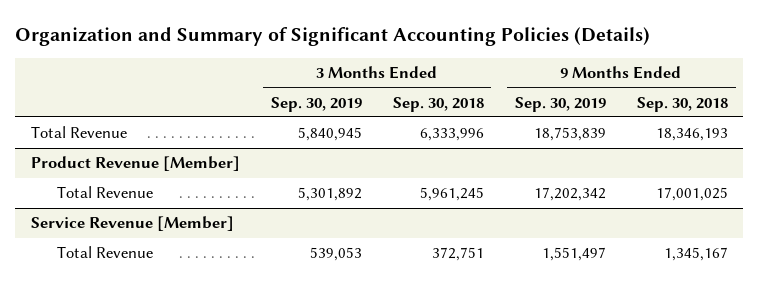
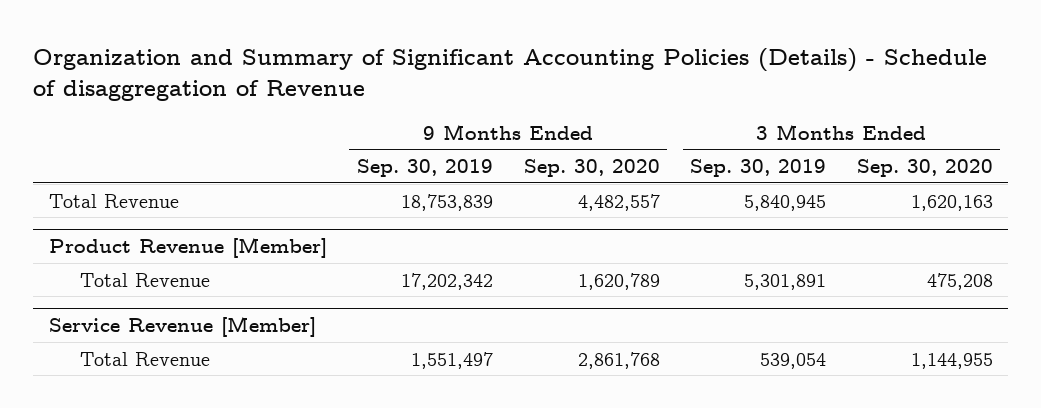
[15,27,651,47] Organization and Summary of Significant Accounting Policies (Details) -> [33,47,988,101] Organization and Summary of Significant Accounting Policies (Details) - Schedule of disaggregation of Revenue
[392,96,484,112] Sep. 30, 2018 -> none
[636,96,728,112] Sep. 30, 2018 -> none
none -> [523,158,660,177] Sep. 30, 2020
none -> [856,158,993,177] Sep. 30, 2020
[297,187,362,202] 5,301,892 -> [744,273,827,290] 5,301,891
[309,247,362,262] 539,053 -> [760,352,827,369] 539,054

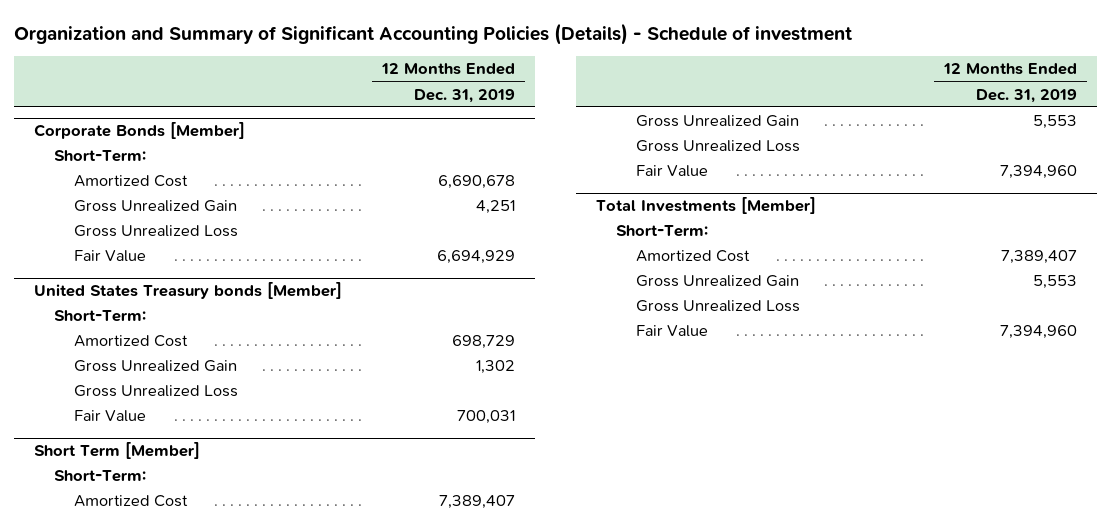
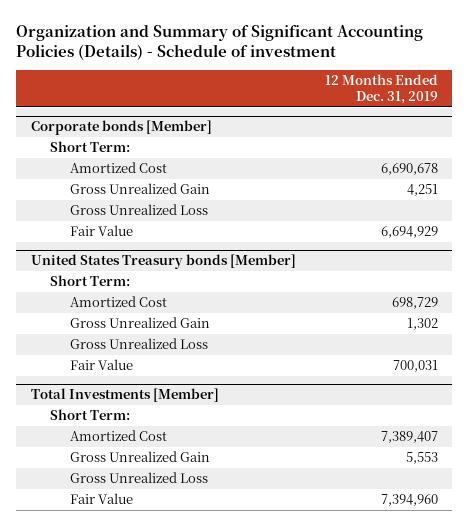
[34,122,246,140] Corporate Bonds [Member] -> [30,120,212,136] Corporate bonds [Member]
[54,150,147,163] Short-Term: -> [50,141,131,153] Short Term:
[54,310,147,323] Short-Term: -> [50,275,131,287] Short Term:
[34,442,201,460] Short Term [Member] -> none
[54,470,147,483] Short-Term: -> none
[74,495,189,508] Amortized Cost -> none
[636,115,800,128] Gross Unrealized Gain -> none
[636,140,801,153] Gross Unrealized Loss -> none
[636,165,709,178] Fair Value -> none
[616,225,709,238] Short-Term: -> [50,409,131,421] Short Term:

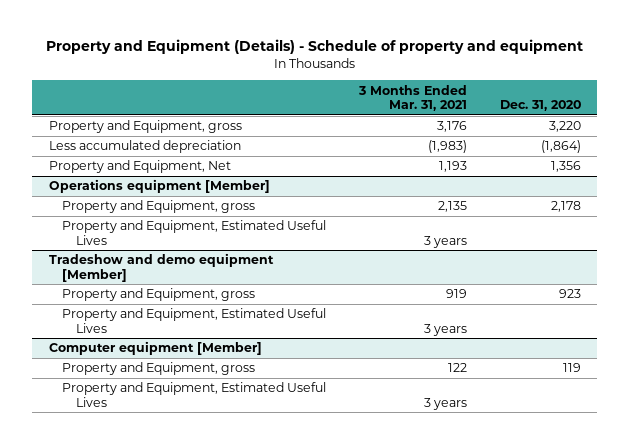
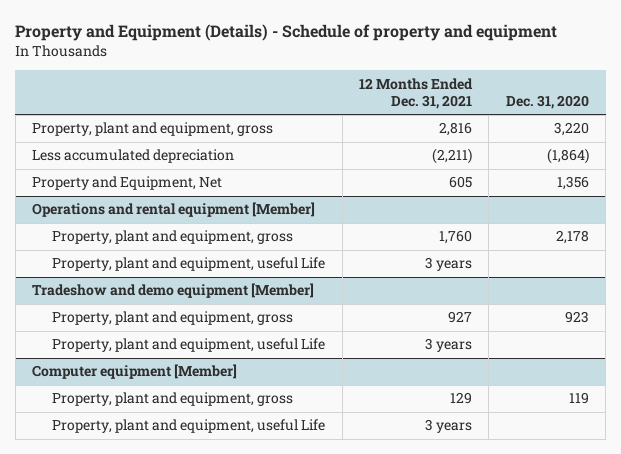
[358,84,468,112] 3 Months Ended Mar. 31, 2021 -> none
none -> [358,77,473,109] 12 Months Ended Dec. 31, 2021
[48,120,242,134] Property and Equipment, gross -> [32,122,274,137] Property, plant and equipment, gross
[48,179,270,194] Operations equipment [Member] -> [32,202,316,218] Operations and rental equipment [Member]
[62,200,256,214] Property and Equipment, gross -> [52,230,294,245] Property, plant and equipment, gross
[62,220,327,245] Property and Equipment, Estimated Useful Lives -> [52,257,326,272] Property, plant and equipment, useful Life
[62,288,256,302] Property and Equipment, gross -> [52,311,294,326] Property, plant and equipment, gross
[62,308,327,333] Property and Equipment, Estimated Useful Lives -> [52,338,326,353] Property, plant and equipment, useful Life
[62,362,256,376] Property and Equipment, gross -> [52,392,294,407] Property, plant and equipment, gross
[62,382,327,407] Property and Equipment, Estimated Useful Lives -> [52,419,326,434] Property, plant and equipment, useful Life

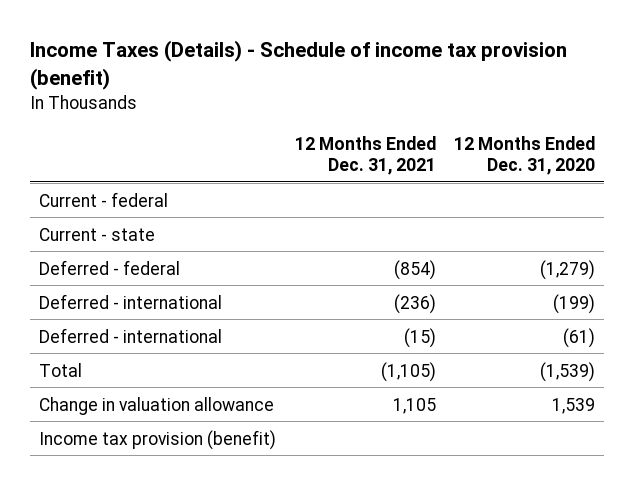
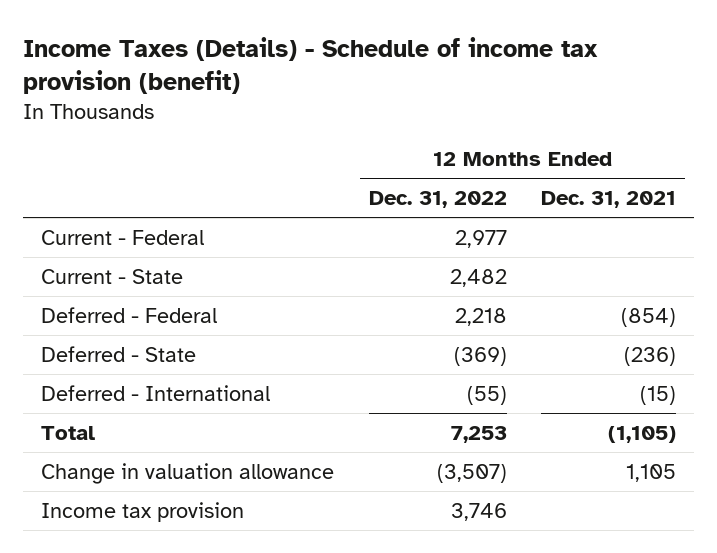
[454,135,596,175] 12 Months Ended Dec. 31, 2020 -> none
none -> [368,191,507,209] Dec. 31, 2022
[39,191,169,207] Current - federal -> [40,229,204,245] Current - Federal
[39,227,156,241] Current - state -> [40,268,183,284] Current - State
[39,259,181,275] Deferred - federal -> [40,306,217,323] Deferred - Federal
[39,293,223,309] Deferred - international -> [40,345,196,362] Deferred - State
[39,327,223,343] Deferred - international -> [40,384,270,401] Deferred - International
[39,429,277,450] Income tax provision (benefit) -> [40,501,244,522] Income tax provision

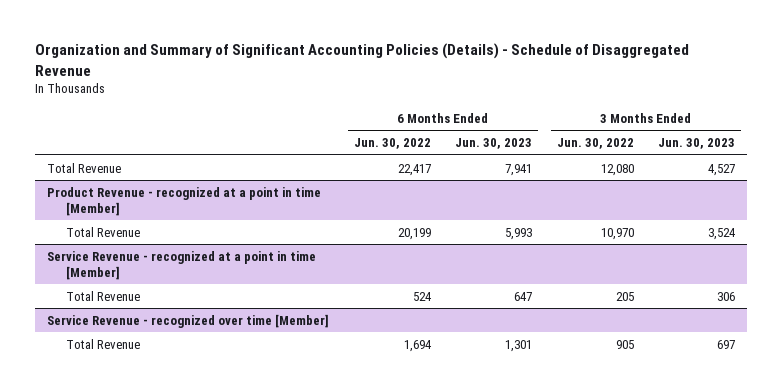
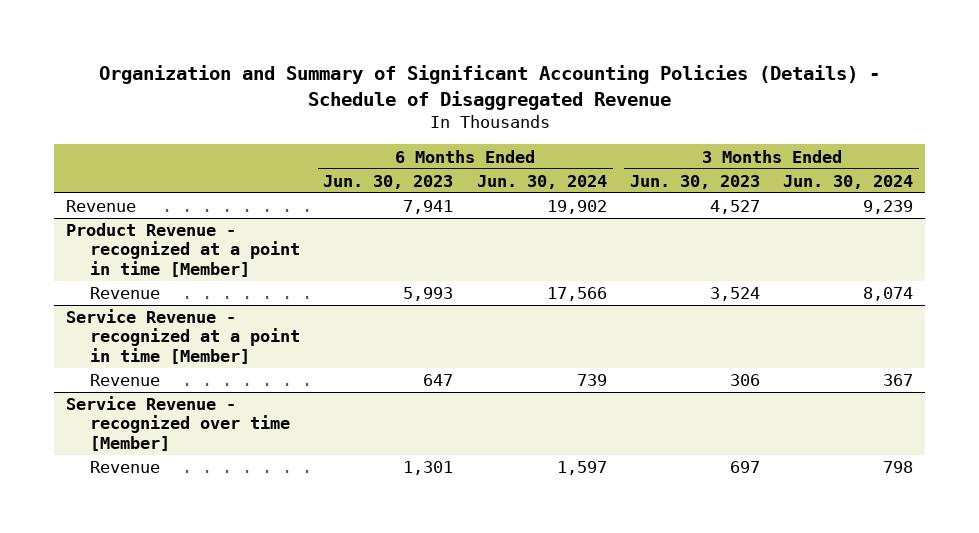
[353,138,431,150] Jun. 30, 2022 -> none
[556,138,634,150] Jun. 30, 2022 -> none
none -> [476,174,607,189] Jun. 30, 2024
none -> [783,174,914,189] Jun. 30, 2024
[47,162,122,173] Total Revenue -> [65,200,136,213] Revenue
[66,226,141,237] Total Revenue -> [90,287,161,300] Revenue
[66,290,141,301] Total Revenue -> [90,374,161,387] Revenue
[66,338,141,349] Total Revenue -> [90,461,161,474] Revenue

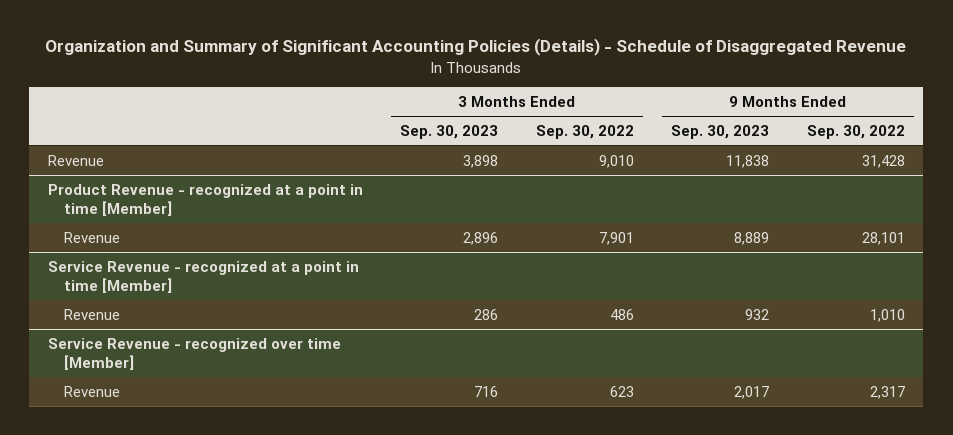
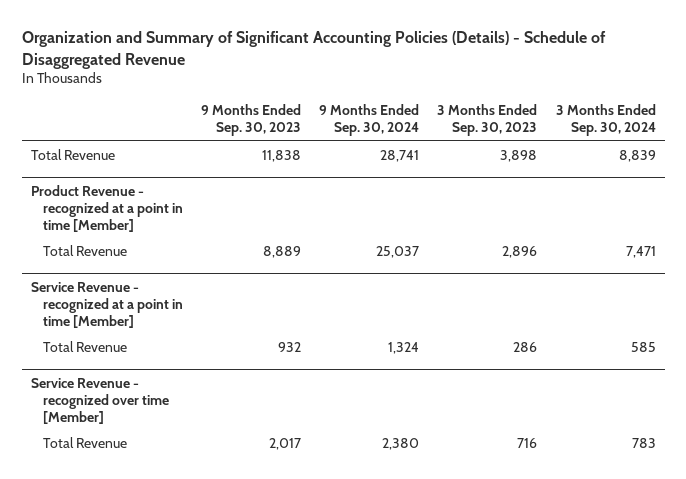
[535,124,634,139] Sep. 30, 2022 -> none
[806,124,905,139] Sep. 30, 2022 -> none
none -> [319,104,420,137] 9 Months Ended Sep. 30, 2024
none -> [555,104,656,137] 3 Months Ended Sep. 30, 2024
[48,154,105,166] Revenue -> [30,149,115,161] Total Revenue
[63,231,120,243] Revenue -> [42,245,127,257] Total Revenue
[63,308,120,320] Revenue -> [42,341,127,353] Total Revenue
[63,385,120,397] Revenue -> [42,437,127,449] Total Revenue

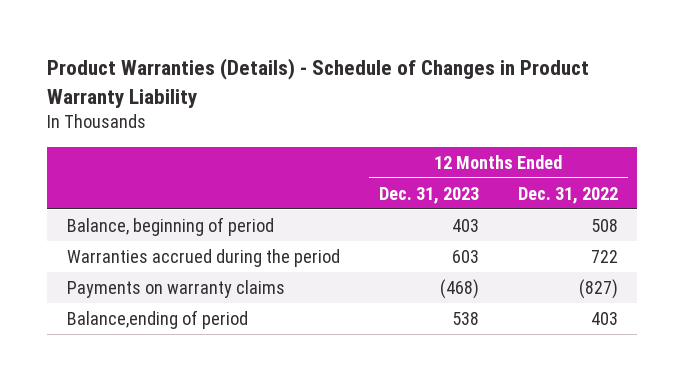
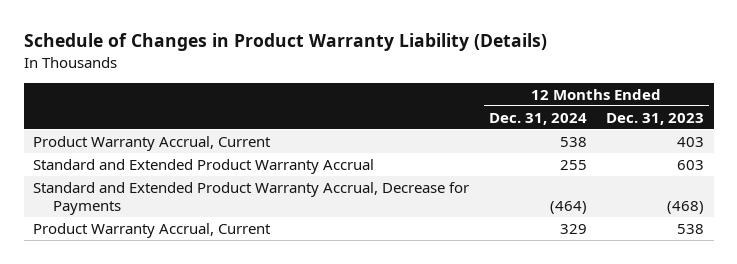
[47,58,590,108] Product Warranties (Details) - Schedule of Changes in Product Warranty Liability -> [23,33,547,52] Schedule of Changes in Product Warranty Liability (Details)
[517,186,618,204] Dec. 31, 2022 -> none
none -> [488,112,587,125] Dec. 31, 2024
[66,249,340,268] Warranties accrued during the period -> none
[66,217,274,237] Balance, beginning of period -> [33,135,272,151] Product Warranty Accrual, Current
none -> [33,158,375,174] Standard and Extended Product Warranty Accrual
[66,280,285,299] Payments on warranty claims -> [33,181,470,216] Standard and Extended Product Warranty Accrual, Decrease for Payments
[66,310,248,330] Balance,ending of period -> [33,222,272,238] Product Warranty Accrual, Current

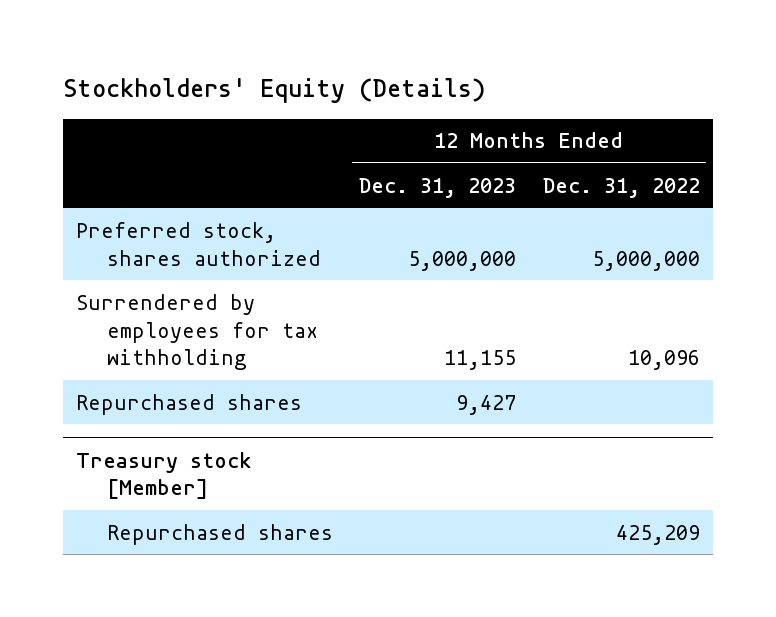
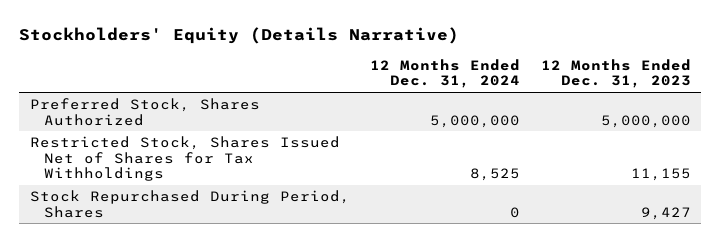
[63,77,487,103] Stockholders' Equity (Details) -> [19,27,460,45] Stockholders' Equity (Details Narrative)
[542,177,700,198] Dec. 31, 2022 -> none
none -> [370,58,521,89] 12 Months Ended Dec. 31, 2024
[76,451,253,500] Treasury stock [Member] -> none
[106,523,333,545] Repurchased shares -> none
[76,221,321,266] Preferred stock, shares authorized -> [29,97,260,126] Preferred Stock, Shares Authorized
[76,293,318,371] Surrendered by employees for tax withholding -> [29,135,340,182] Restricted Stock, Shares Issued Net of Shares for Tax Withholdings
[76,393,303,415] Repurchased shares -> [29,189,350,218] Stock Repurchased During Period, Shares

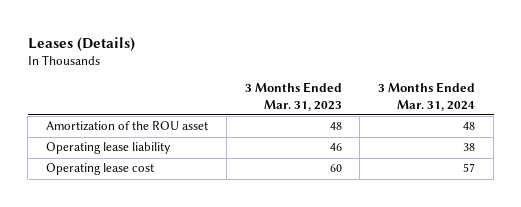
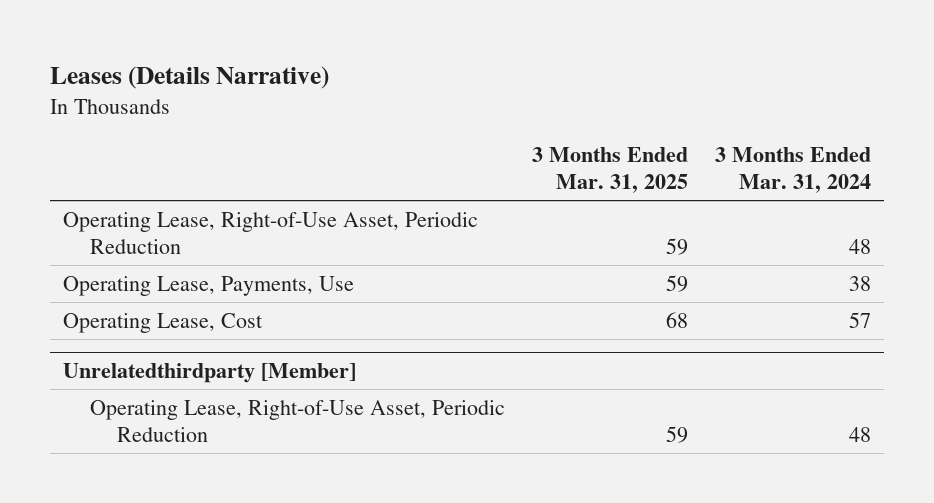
[27,36,135,52] Leases (Details) -> [49,66,329,90] Leases (Details Narrative)
[244,82,342,111] 3 Months Ended Mar. 31, 2023 -> none
none -> [531,147,688,194] 3 Months Ended Mar. 31, 2025
[45,121,208,132] Amortization of the ROU asset -> [63,211,479,254] Operating Lease, Right-of-Use Asset, Periodic Reduction
[45,142,171,155] Operating lease liability -> [63,275,355,296] Operating Lease, Payments, Use
[45,163,154,176] Operating lease cost -> [63,312,264,333] Operating Lease, Cost
none -> [63,363,357,384] Unrelatedthirdparty [Member]
none -> [89,399,505,442] Operating Lease, Right-of-Use Asset, Periodic Reduction

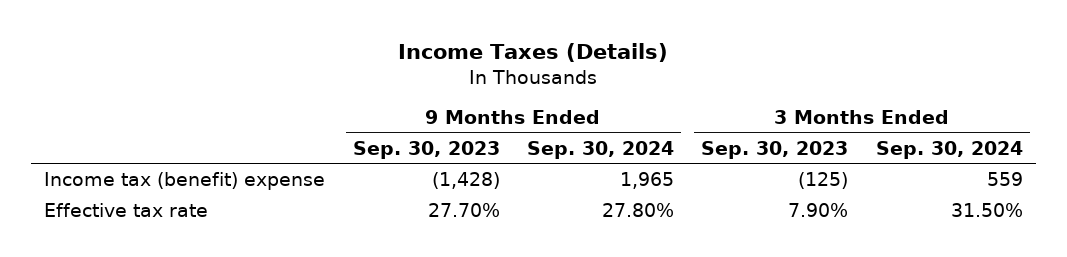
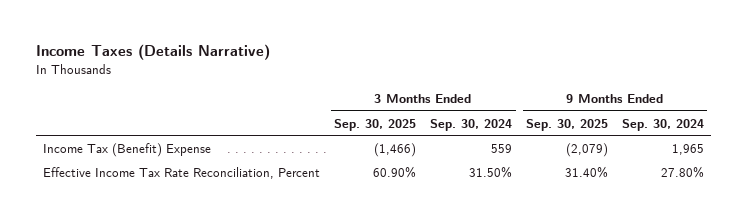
[398,43,669,63] Income Taxes (Details) -> [36,44,271,61] Income Taxes (Details Narrative)
[352,140,500,159] Sep. 30, 2023 -> none
[701,140,849,159] Sep. 30, 2023 -> none
none -> [334,118,417,131] Sep. 30, 2025
none -> [525,118,608,131] Sep. 30, 2025
[44,171,326,190] Income tax (benefit) expense -> [43,142,212,157] Income Tax (Benefit) Expense
[44,202,209,217] Effective tax rate -> [43,166,321,179] Effective Income Tax Rate Reconciliation, Percent

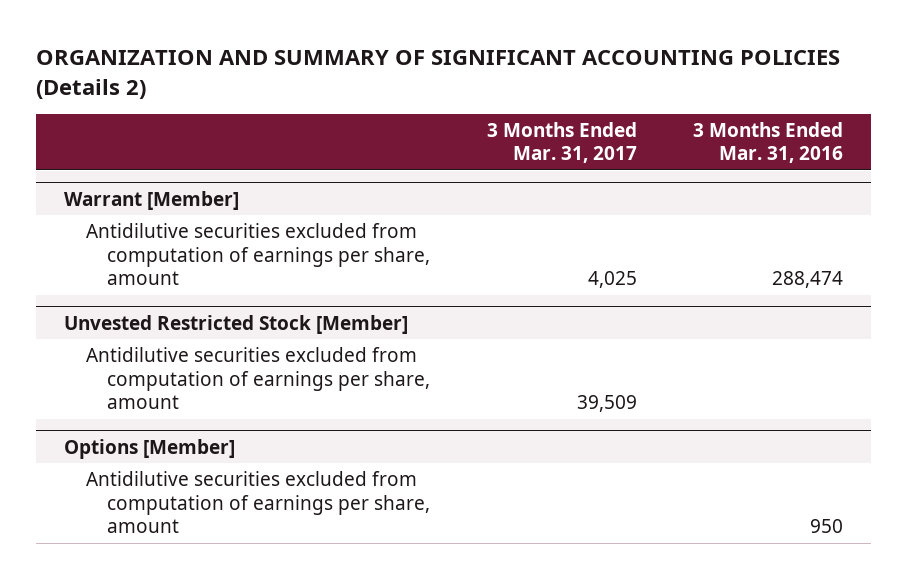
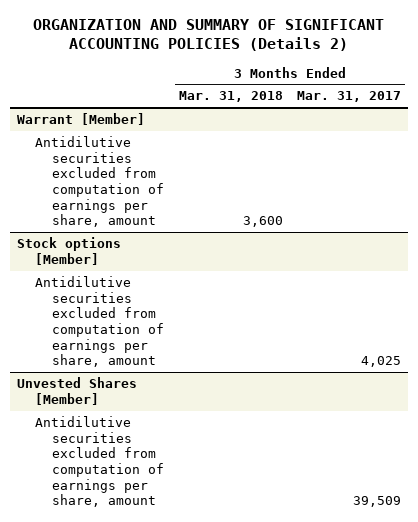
[692,121,843,164] 3 Months Ended Mar. 31, 2016 -> none
none -> [178,91,283,103] Mar. 31, 2018
none -> [34,136,165,228] Antidilutive securities excluded from computation of earnings per share, amount
none -> [17,237,122,265] Stock options [Member]
[63,314,408,334] Unvested Restricted Stock [Member] -> [17,377,138,405] Unvested Shares [Member]
[63,438,235,459] Options [Member] -> none
[85,471,431,534] Antidilutive securities excluded from computation of earnings per share, amount -> none

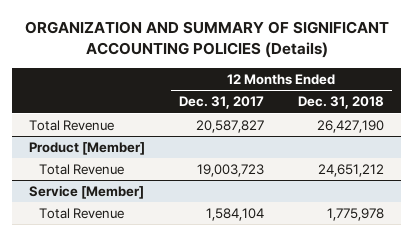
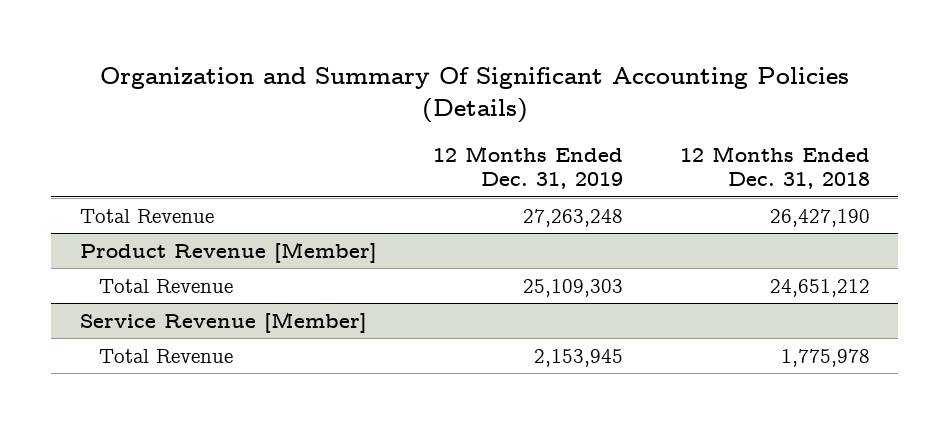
[24,21,389,59] ORGANIZATION AND SUMMARY OF SIGNIFICANT ACCOUNTING POLICIES (Details) -> [99,66,849,124] Organization and Summary Of Significant Accounting Policies (Details)
[179,96,265,110] Dec. 31, 2017 -> none
none -> [433,146,624,190] 12 Months Ended Dec. 31, 2019
[29,141,146,155] Product [Member] -> [79,241,377,263] Product Revenue [Member]
[29,184,145,199] Service [Member] -> [79,311,367,333] Service Revenue [Member]

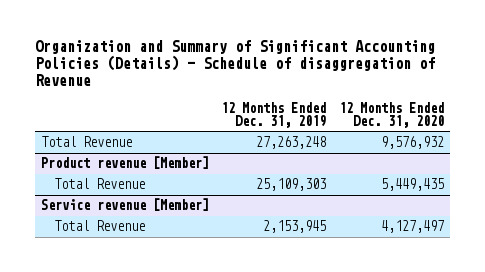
[99,66,849,124] Organization and Summary Of Significant Accounting Policies (Details) -> [34,39,435,87] Organization and Summary of Significant Accounting Policies (Details) - Schedule of disaggregation of Revenue
[680,146,871,190] 12 Months Ended Dec. 31, 2018 -> none
none -> [338,101,444,128] 12 Months Ended Dec. 31, 2020
[79,241,377,263] Product Revenue [Member] -> [40,156,209,170] Product revenue [Member]
[79,311,367,333] Service Revenue [Member] -> [40,198,209,212] Service revenue [Member]

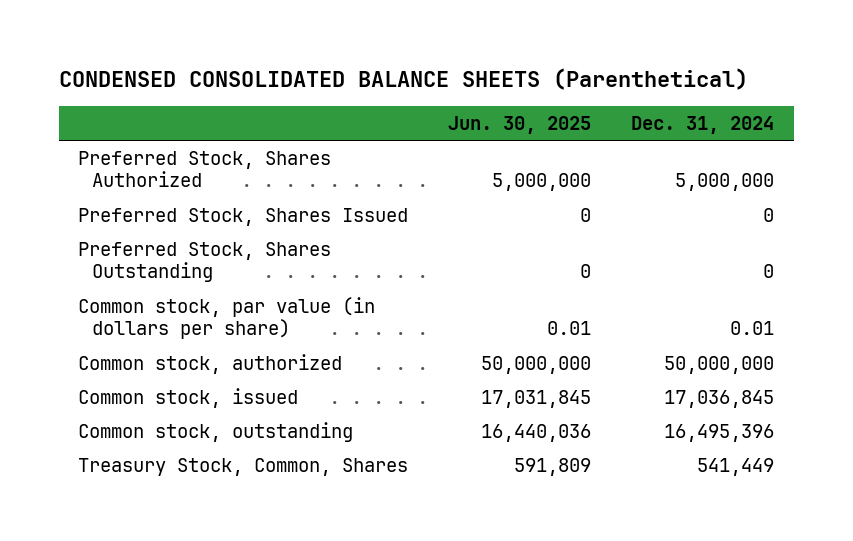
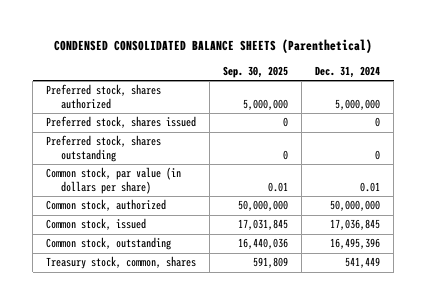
[448,116,592,135] Jun. 30, 2025 -> none
none -> [223,66,289,79] Sep. 30, 2025
[78,150,332,188] Preferred Stock, Shares Authorized -> [46,84,162,109] Preferred stock, shares authorized
[78,207,409,226] Preferred Stock, Shares Issued -> [46,116,197,129] Preferred stock, shares issued
[78,241,332,283] Preferred Stock, Shares Outstanding -> [46,135,162,162] Preferred stock, shares outstanding
[78,457,409,476] Treasury Stock, Common, Shares -> [46,256,197,270] Treasury stock, common, shares

